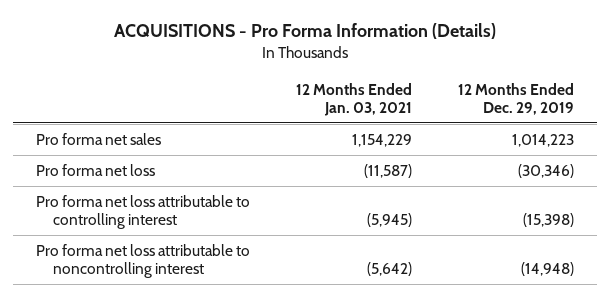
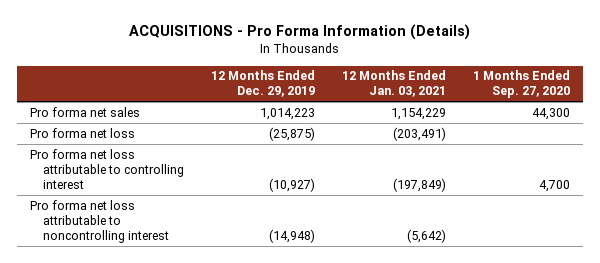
none -> [472,70,570,99] 1 Months Ended Sep. 27, 2020
[363,163,412,178] (11,587) -> [392,126,446,141] (203,491)
[518,163,575,178] (30,346) -> [268,126,315,141] (25,875)
[366,212,412,227] (5,945) -> [392,177,446,192] (197,849)
[523,212,575,227] (15,398) -> [268,177,315,192] (10,927)

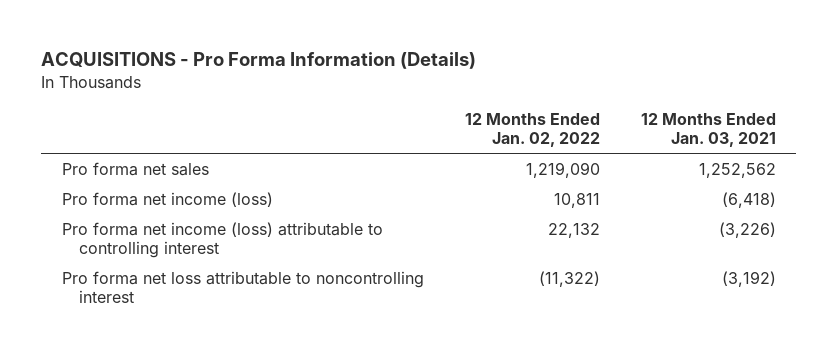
[210,70,315,98] 12 Months Ended Dec. 29, 2019 -> none
[472,70,570,99] 1 Months Ended Sep. 27, 2020 -> none
none -> [464,112,600,147] 12 Months Ended Jan. 02, 2022
[390,107,446,120] 1,154,229 -> [698,162,776,178] 1,252,562
[30,127,136,138] Pro forma net loss -> [61,191,273,207] Pro forma net income (loss)
[392,126,446,141] (203,491) -> [721,191,776,208] (6,418)
[30,148,184,189] Pro forma net loss attributable to controlling interest -> [61,221,383,259] Pro forma net income (loss) attributable to controlling interest
[392,177,446,192] (197,849) -> [718,221,776,238] (3,226)
[406,228,446,243] (5,642) -> [721,270,776,287] (3,192)

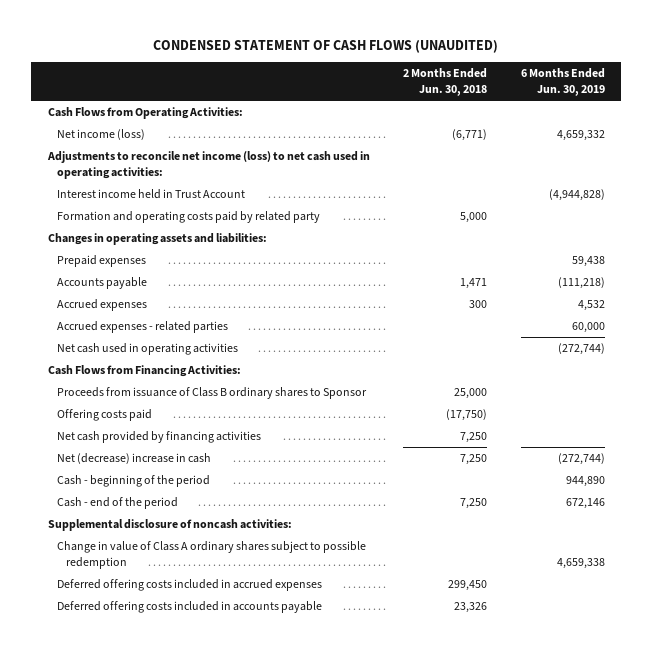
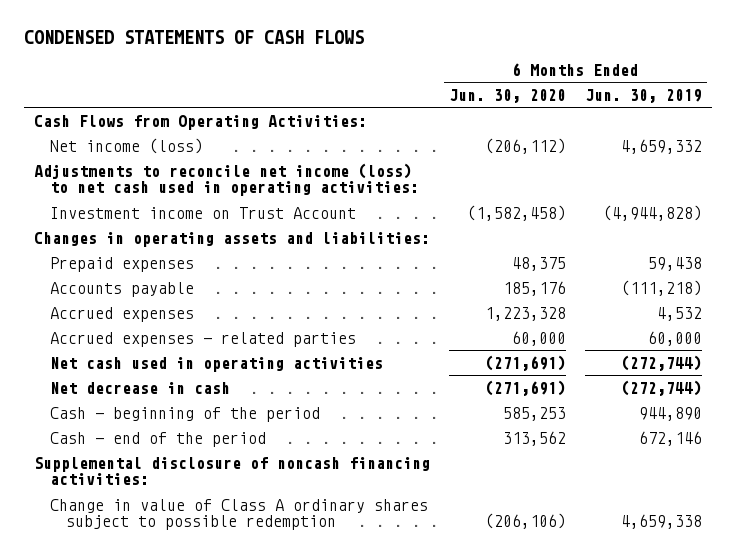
[153,39,499,53] CONDENSED STATEMENT OF CASH FLOWS (UNAUDITED) -> [24,30,365,45] CONDENSED STATEMENTS OF CASH FLOWS
[403,68,488,96] 2 Months Ended Jun. 30, 2018 -> none
none -> [448,88,566,103] Jun. 30, 2020
[56,211,320,224] Formation and operating costs paid by related party -> none
[56,189,245,200] Interest income held in Trust Account -> [49,206,356,219] Investment income on Trust Account
[47,365,241,378] Cash Flows from Financing Activities: -> none
[56,387,367,400] Proceeds from issuance of Class B ordinary shares to Sponsor -> none
[56,409,152,422] Offering costs paid -> none
[56,431,261,444] Net cash provided by financing activities -> none
[56,453,211,465] Net (decrease) increase in cash -> [49,381,230,394] Net decrease in cash
[47,519,292,532] Supplemental disclosure of noncash activities: -> [33,456,430,486] Supplemental disclosure of noncash financing activities:
[56,579,322,592] Deferred offering costs included in accrued expenses -> none
[56,601,322,614] Deferred offering costs included in accounts payable -> none

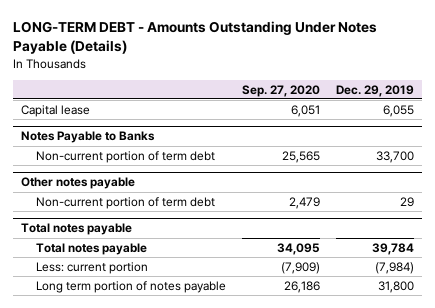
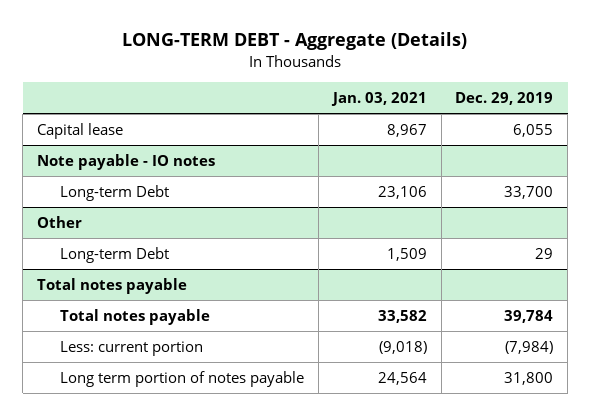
[13,21,378,55] LONG-TERM DEBT - Amounts Outstanding Under Notes Payable (Details) -> [122,32,468,51] LONG-TERM DEBT - Aggregate (Details)
[241,84,320,97] Sep. 27, 2020 -> none
none -> [330,91,427,106] Jan. 03, 2021
[21,131,156,144] Notes Payable to Banks -> [37,153,216,170] Note payable - IO notes
[35,150,215,163] Non-current portion of term debt -> [60,184,170,201] Long-term Debt
[21,177,136,190] Other notes payable -> [37,215,83,228] Other
[35,196,215,209] Non-current portion of term debt -> [60,246,170,263] Long-term Debt

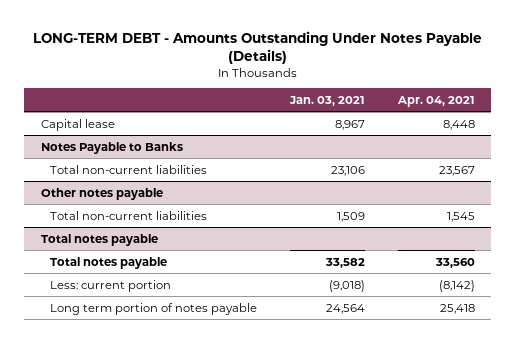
[122,32,468,51] LONG-TERM DEBT - Aggregate (Details) -> [32,30,482,64] LONG-TERM DEBT - Amounts Outstanding Under Notes Payable (Details)
[455,91,554,105] Dec. 29, 2019 -> none
none -> [396,95,475,107] Apr. 04, 2021
[37,153,216,170] Note payable - IO notes -> [40,141,183,154] Notes Payable to Banks
[60,184,170,201] Long-term Debt -> [50,164,208,174] Total non-current liabilities
[37,215,83,228] Other -> [40,187,163,200] Other notes payable
[60,246,170,263] Long-term Debt -> [50,210,208,220] Total non-current liabilities

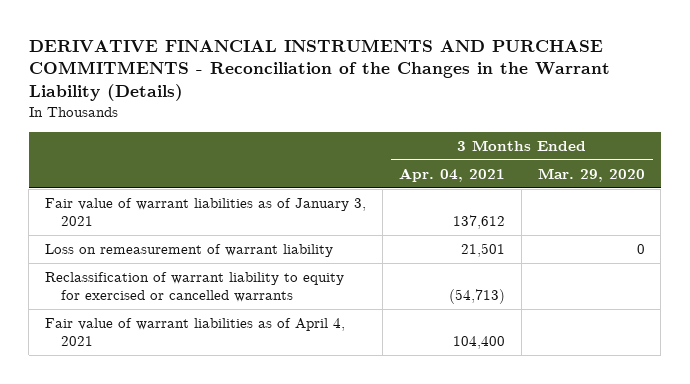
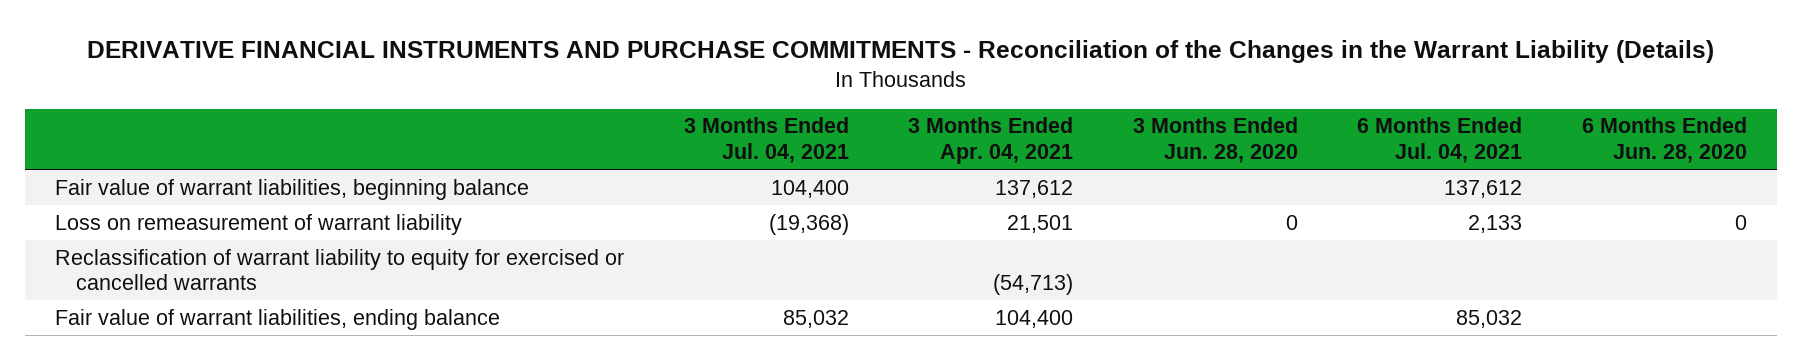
[537,167,645,182] Mar. 29, 2020 -> none
none -> [683,117,849,164] 3 Months Ended Jul. 04, 2021
none -> [1132,117,1298,164] 3 Months Ended Jun. 28, 2020
none -> [1357,117,1523,164] 6 Months Ended Jul. 04, 2021
none -> [1582,117,1748,164] 6 Months Ended Jun. 28, 2020
[44,197,366,226] Fair value of warrant liabilities as of January 3, 2021 -> [54,178,529,200] Fair value of warrant liabilities, beginning balance
[44,317,345,346] Fair value of warrant liabilities as of April 4, 2021 -> [54,308,500,330] Fair value of warrant liabilities, ending balance

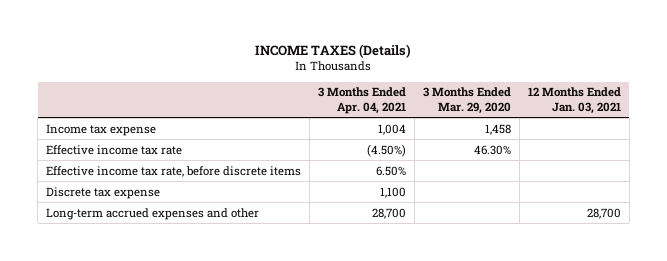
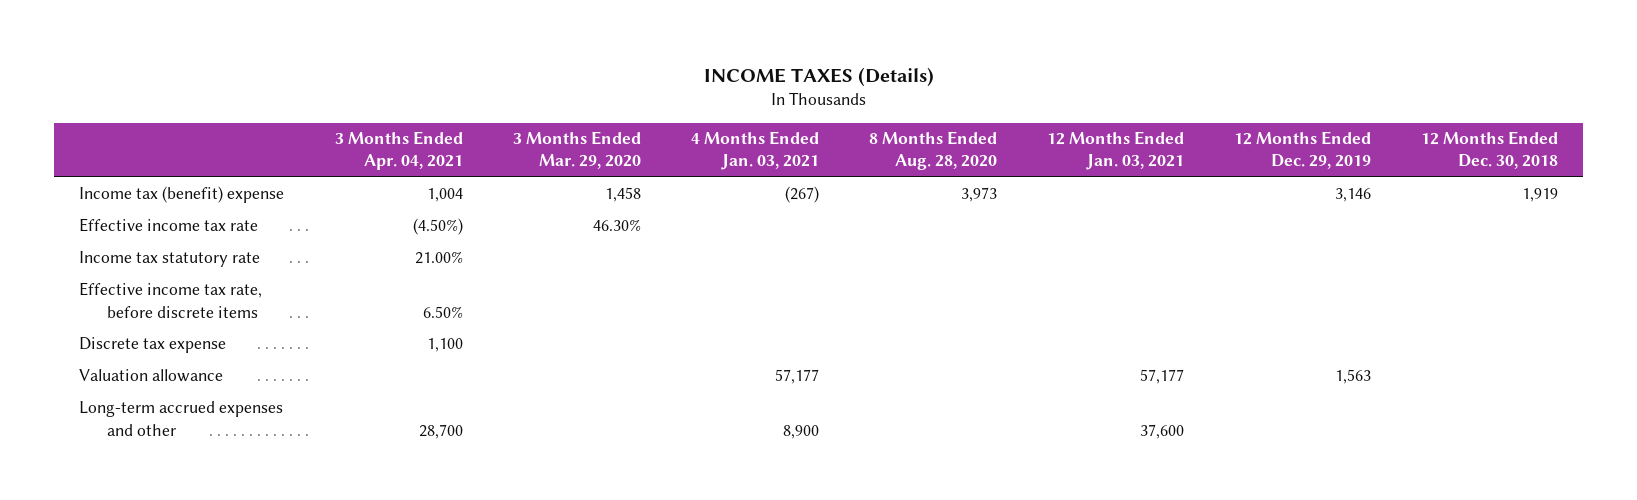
none -> [690,131,819,171] 4 Months Ended Jan. 03, 2021
none -> [868,131,997,171] 8 Months Ended Aug. 28, 2020
none -> [1233,131,1371,170] 12 Months Ended Dec. 29, 2019
none -> [1421,131,1559,170] 12 Months Ended Dec. 30, 2018
[46,123,157,136] Income tax expense -> [79,186,285,204] Income tax (benefit) expense
none -> [79,251,261,268] Income tax statutory rate
none -> [79,369,224,383] Valuation allowance
[586,207,621,219] 28,700 -> [1139,423,1184,439] 37,600

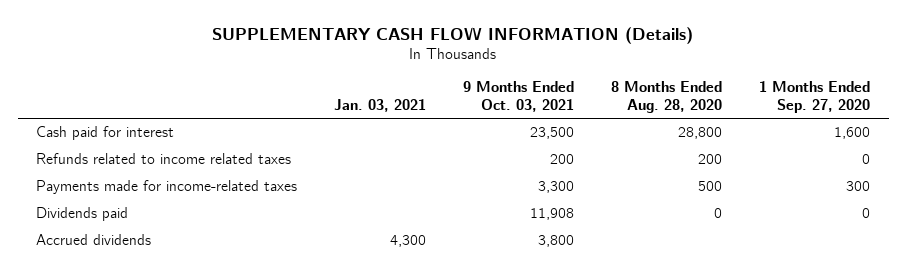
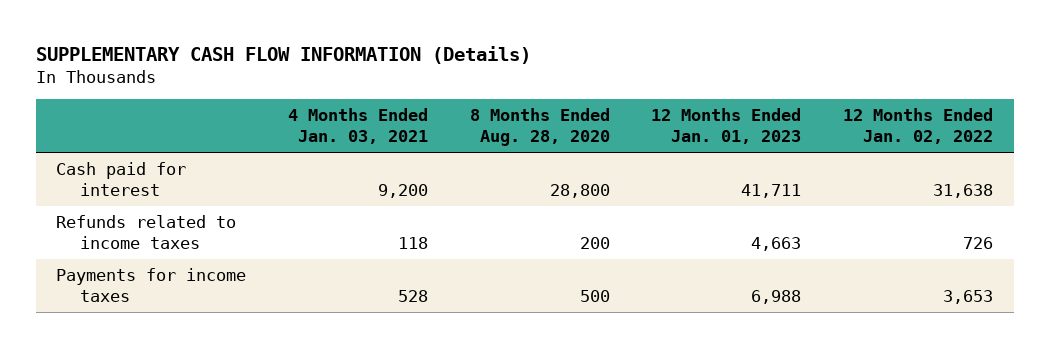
[334,98,427,112] Jan. 03, 2021 -> none
[463,80,575,112] 9 Months Ended Oct. 03, 2021 -> none
[759,80,871,113] 1 Months Ended Sep. 27, 2020 -> none
none -> [287,108,428,145] 4 Months Ended Jan. 03, 2021
none -> [651,108,802,145] 12 Months Ended Jan. 01, 2023
none -> [842,108,993,145] 12 Months Ended Jan. 02, 2022
[36,207,129,222] Dividends paid -> none
[36,234,152,246] Accrued dividends -> none
[36,153,292,165] Refunds related to income related taxes -> [56,215,237,250] Refunds related to income taxes
[36,180,298,195] Payments made for income-related taxes -> [56,268,247,303] Payments for income taxes

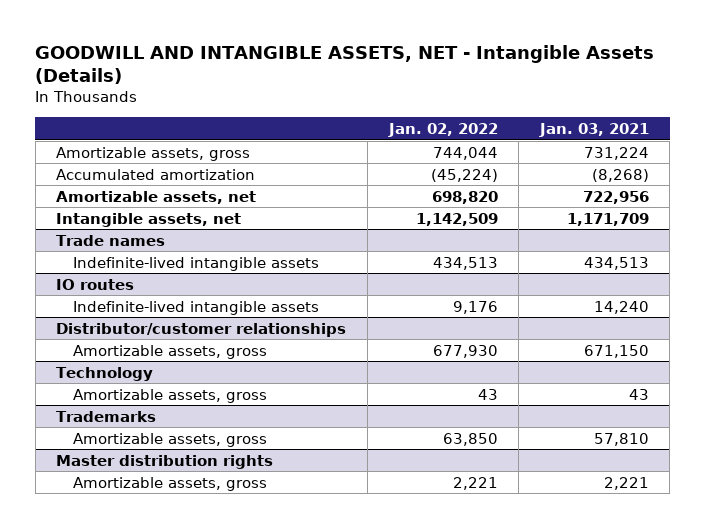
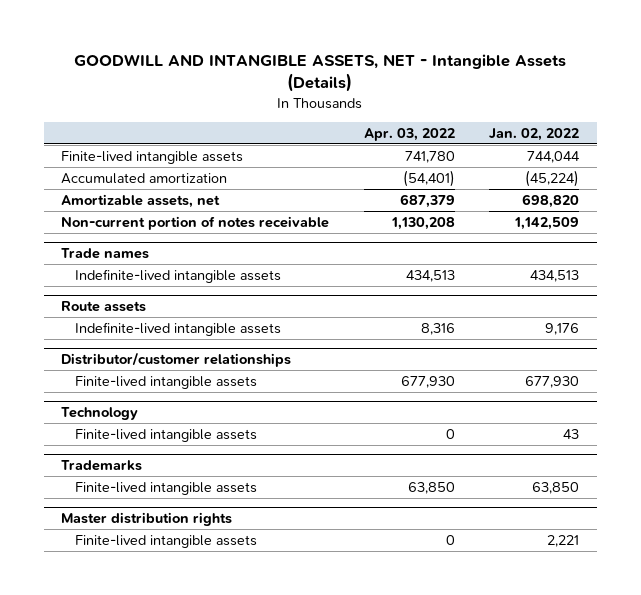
[538,123,649,138] Jan. 03, 2021 -> none
none -> [363,128,455,142] Apr. 03, 2022
[56,146,251,161] Amortizable assets, gross -> [61,150,244,164] Finite-lived intangible assets
[56,212,242,227] Intangible assets, net -> [61,215,330,230] Non-current portion of notes receivable
[56,278,135,290] IO routes -> none
none -> [61,300,147,312] Route assets
[72,344,267,359] Amortizable assets, gross -> [74,375,257,389] Finite-lived intangible assets
[72,388,267,403] Amortizable assets, gross -> [74,428,257,442] Finite-lived intangible assets
[72,432,267,447] Amortizable assets, gross -> [74,481,257,495] Finite-lived intangible assets
[72,476,267,491] Amortizable assets, gross -> [74,534,257,548] Finite-lived intangible assets

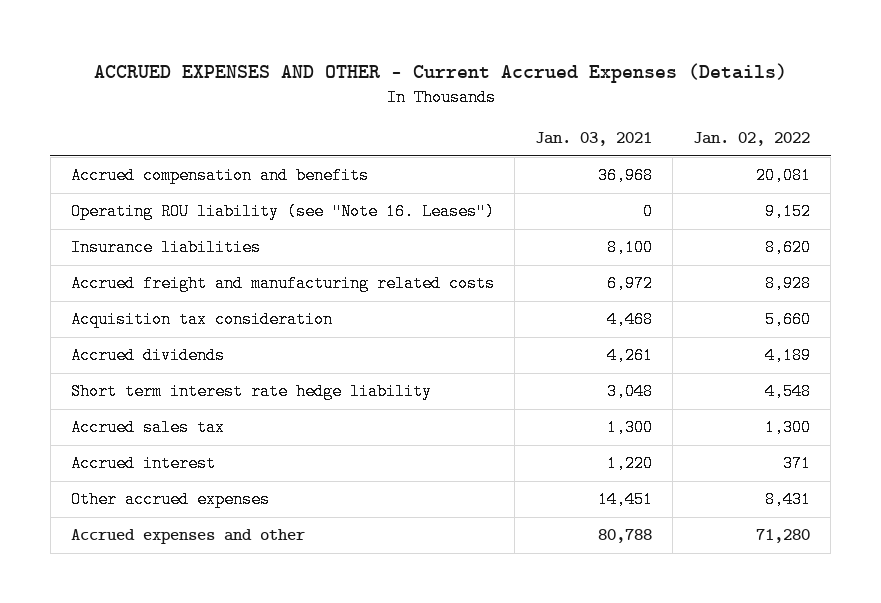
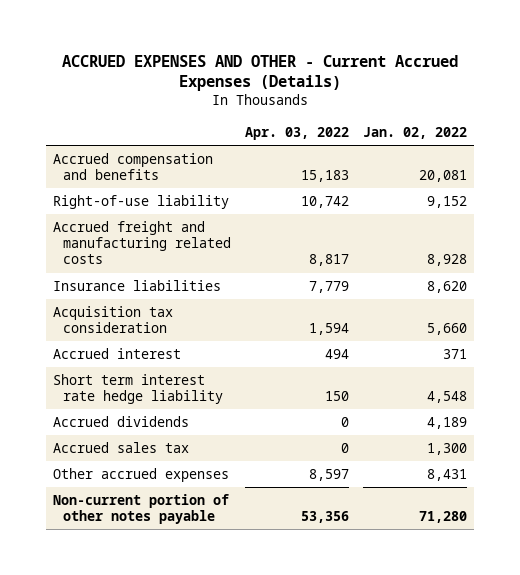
[535,132,653,147] Jan. 03, 2021 -> none
none -> [244,126,349,140] Apr. 03, 2022
[70,203,495,221] Operating ROU liability (see "Note 16. Leases") -> [53,194,230,209] Right-of-use liability
[70,239,261,257] Insurance liabilities -> [53,279,222,291] Insurance liabilities
[70,455,216,473] Accrued interest -> [53,347,182,359] Accrued interest
[70,347,225,365] Accrued dividends -> [53,415,190,427] Accrued dividends
[70,529,305,545] Accrued expenses and other -> [53,493,230,525] Non-current portion of other notes payable

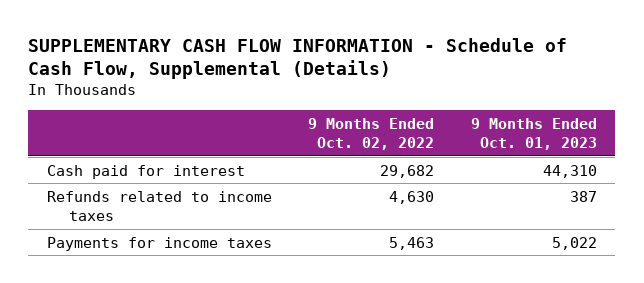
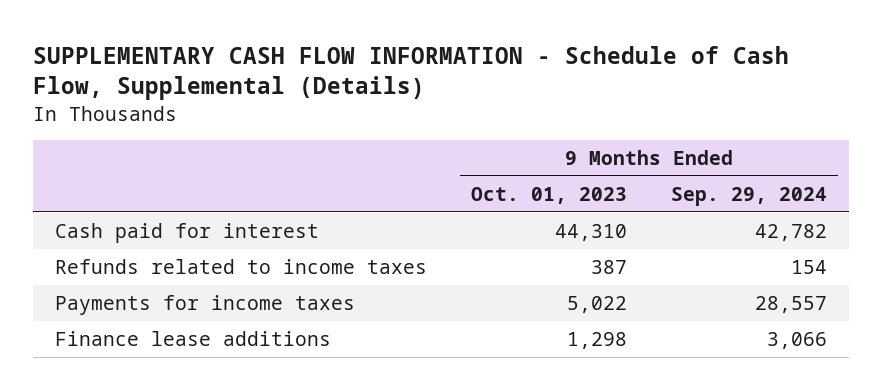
[308,117,435,151] 9 Months Ended Oct. 02, 2022 -> none
none -> [670,186,827,206] Sep. 29, 2024
none -> [55,330,332,346] Finance lease additions

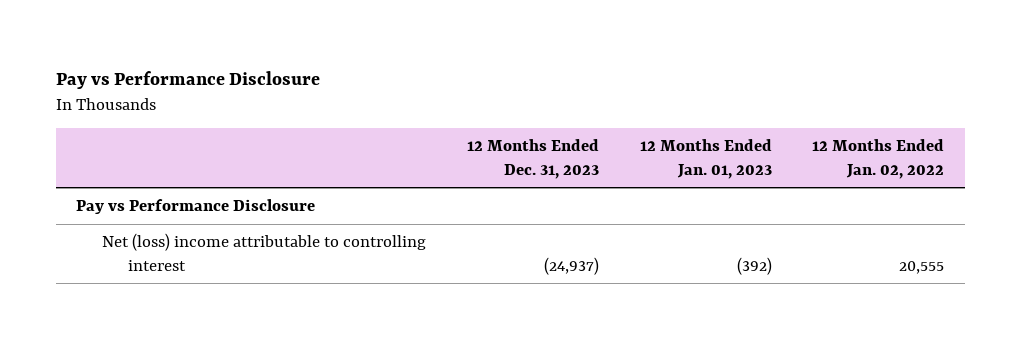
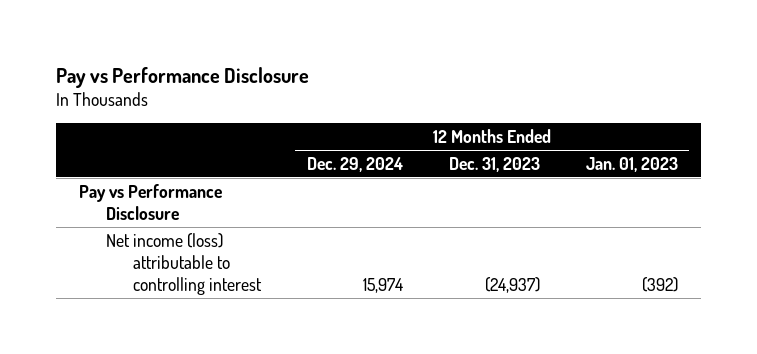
[812,139,945,179] 12 Months Ended Jan. 02, 2022 -> none
none -> [306,156,403,172] Dec. 29, 2024
[102,233,427,271] Net (loss) income attributable to controlling interest -> [105,232,262,295] Net income (loss) attributable to controlling interest

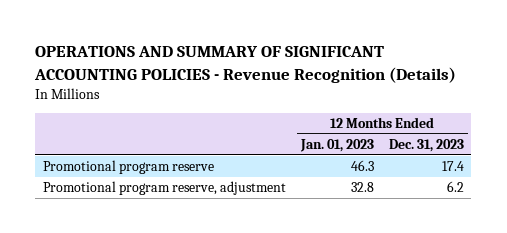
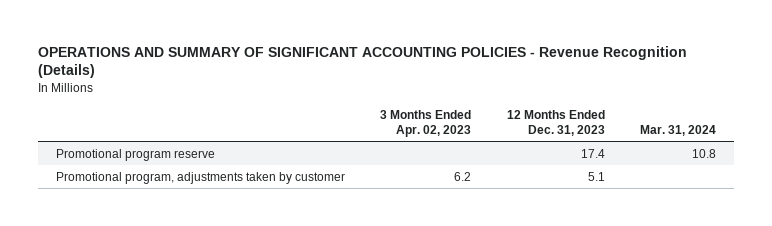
[299,139,374,153] Jan. 01, 2023 -> none
none -> [380,110,472,137] 3 Months Ended Apr. 02, 2023
none -> [640,124,717,136] Mar. 31, 2024
[42,181,286,196] Promotional program reserve, adjustment -> [55,171,345,184] Promotional program, adjustments taken by customer
[446,181,464,193] 6.2 -> [587,171,605,181] 5.1

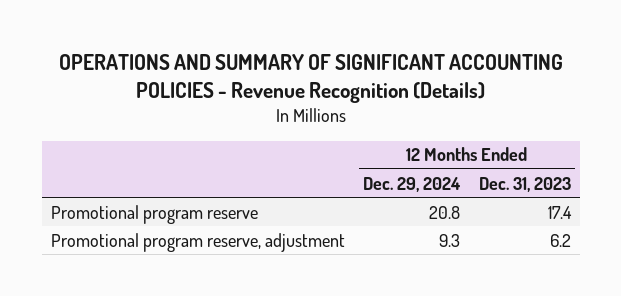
[380,110,472,137] 3 Months Ended Apr. 02, 2023 -> none
[640,124,717,136] Mar. 31, 2024 -> none
none -> [363,176,462,192] Dec. 29, 2024
[55,171,345,184] Promotional program, adjustments taken by customer -> [50,232,345,252] Promotional program reserve, adjustment
[587,171,605,181] 5.1 -> [549,233,571,247] 6.2

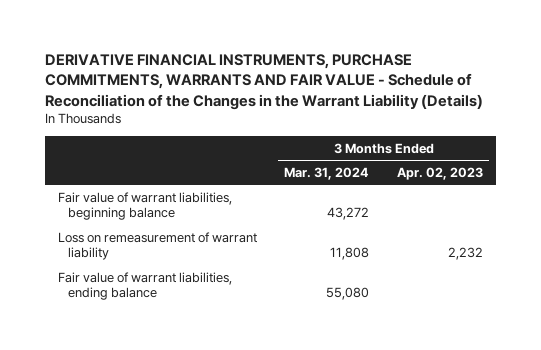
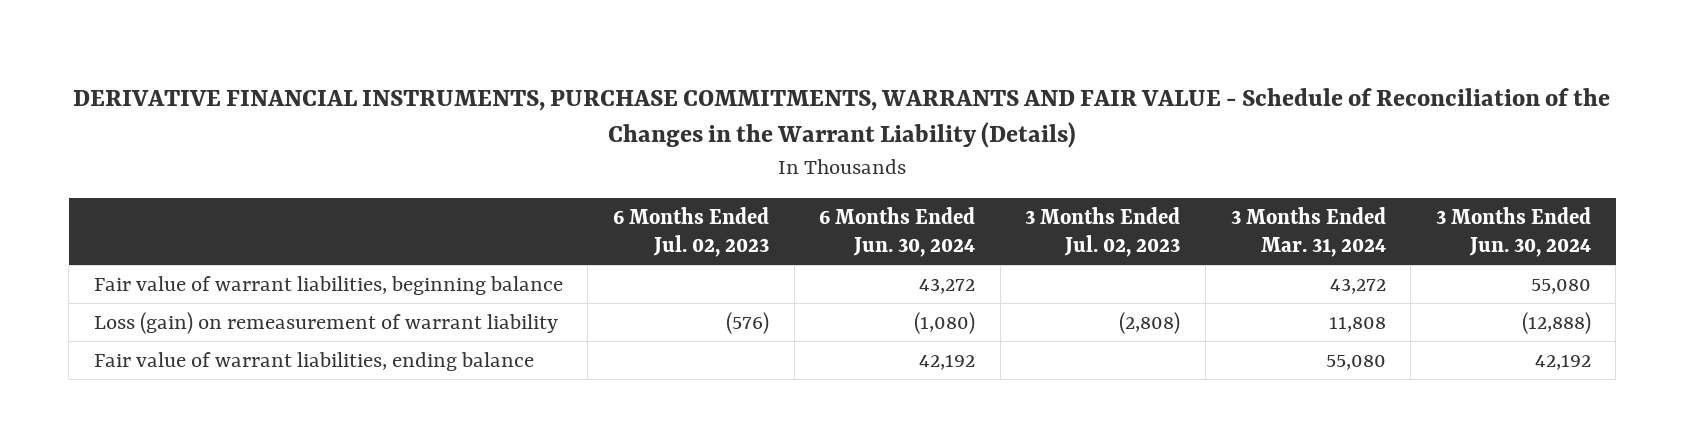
[396,167,483,181] Apr. 02, 2023 -> none
none -> [612,207,769,257] 6 Months Ended Jul. 02, 2023
none -> [819,207,976,257] 6 Months Ended Jun. 30, 2024
none -> [1025,207,1181,257] 3 Months Ended Jul. 02, 2023
none -> [1435,207,1591,257] 3 Months Ended Jun. 30, 2024
[58,231,258,261] Loss on remeasurement of warrant liability -> [93,312,558,335] Loss (gain) on remeasurement of warrant liability

